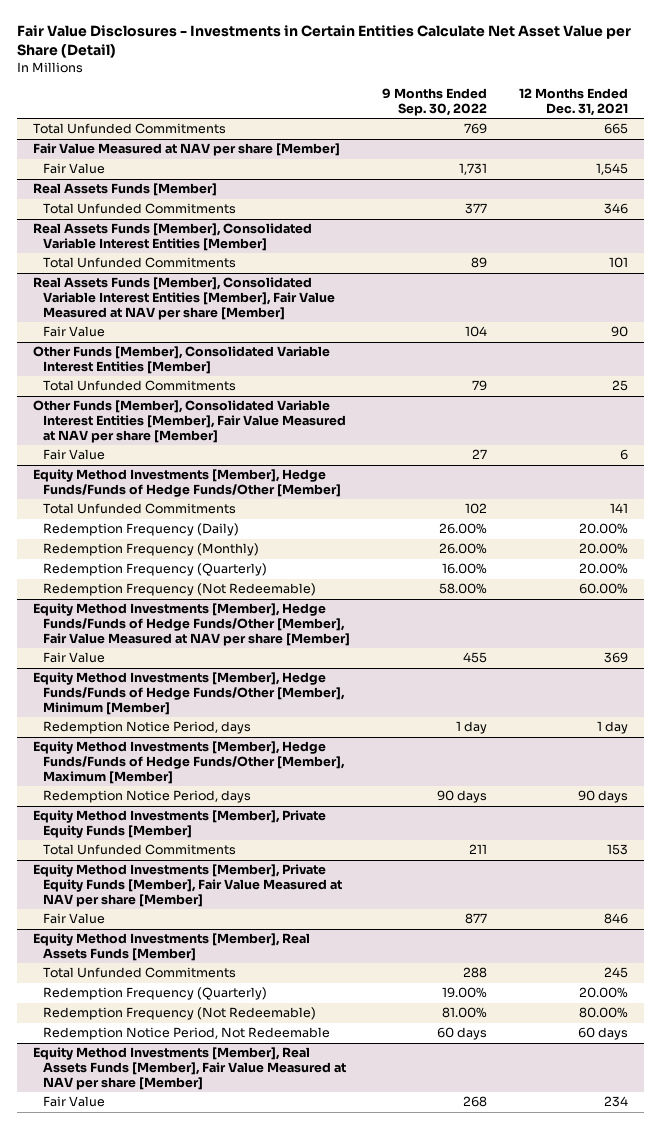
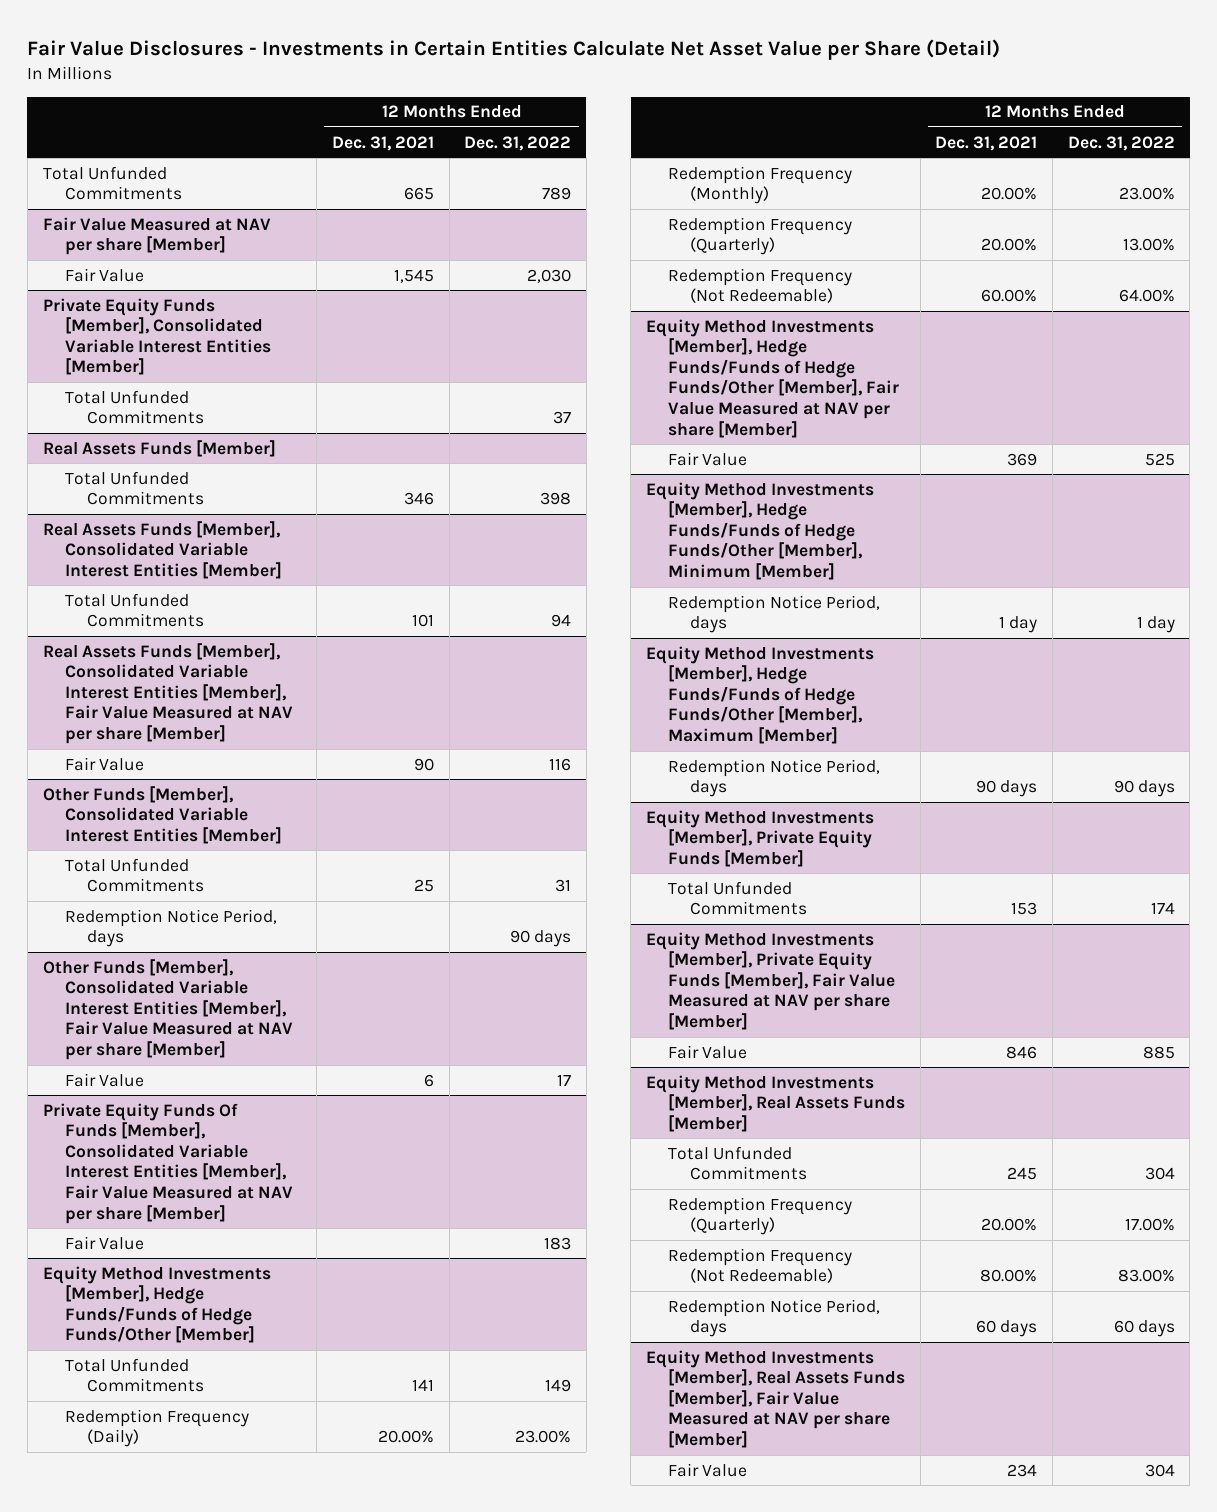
[382,88,488,116] 9 Months Ended Sep. 30, 2022 -> none
none -> [464,135,572,151] Dec. 31, 2022
none -> [42,297,271,376] Private Equity Funds [Member], Consolidated Variable Interest Entities [Member]
none -> [64,389,204,425] Total Unfunded Commitments
none -> [64,908,277,948] Redemption Notice Period, days
none -> [42,1102,293,1224] Private Equity Funds Of Funds [Member], Consolidated Variable Interest Entities [Member], Fair Value Measured at NAV per share [Member]
none -> [64,1235,144,1250] Fair Value
[43,1027,331,1041] Redemption Notice Period, Not Redeemable -> [667,1298,880,1338] Redemption Notice Period, days

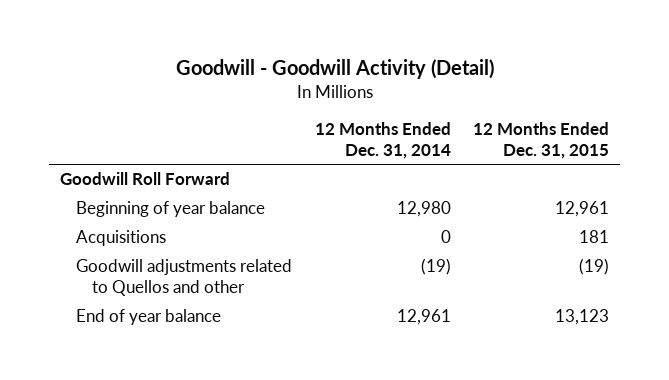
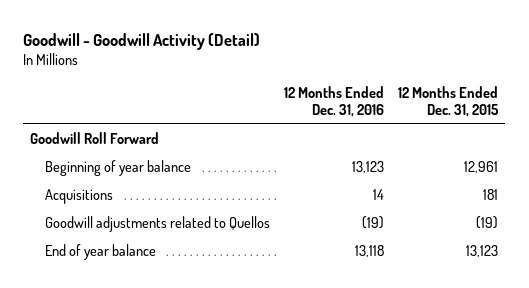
[314,121,451,160] 12 Months Ended Dec. 31, 2014 -> none
none -> [283,86,384,118] 12 Months Ended Dec. 31, 2016
[76,259,293,297] Goodwill adjustments related to Quellos and other -> [44,216,270,233] Goodwill adjustments related to Quellos

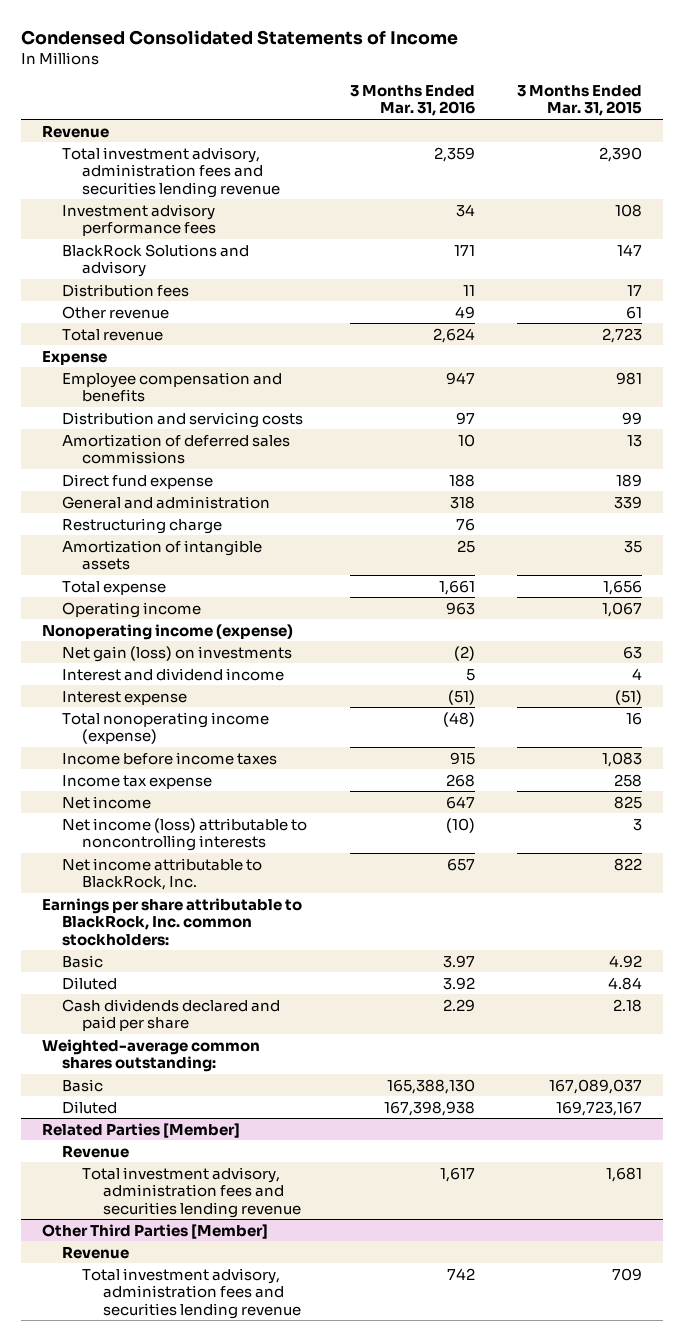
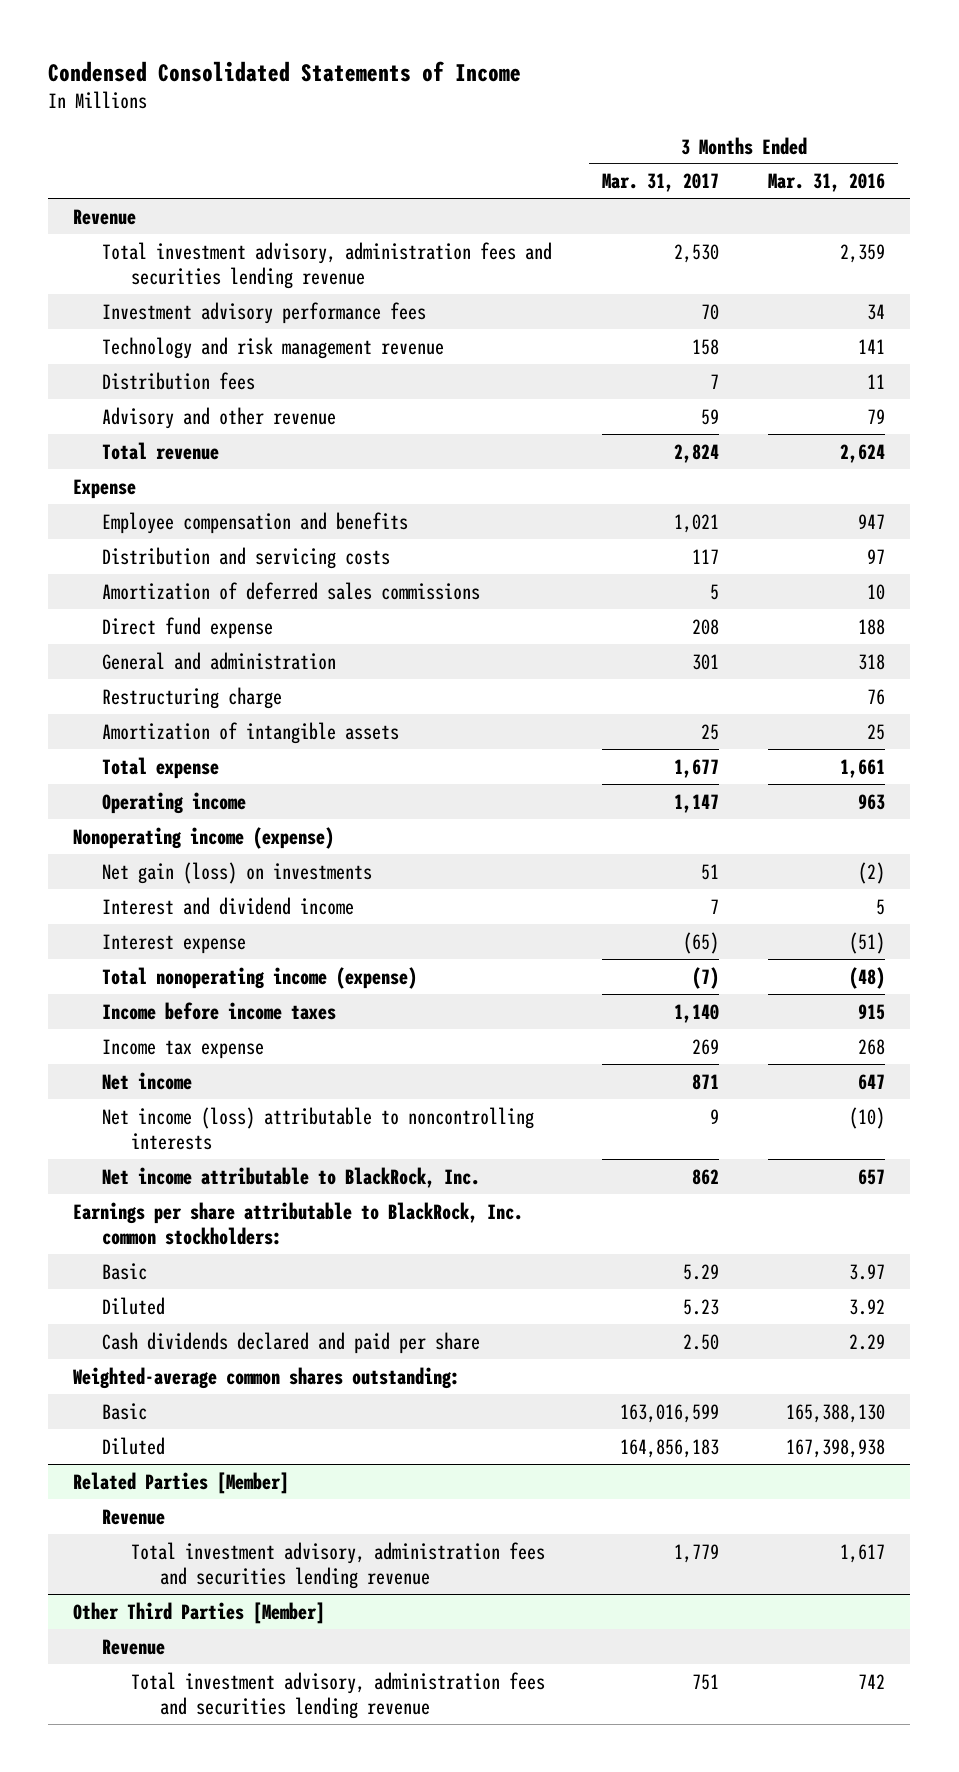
[516,84,642,117] 3 Months Ended Mar. 31, 2015 -> none
none -> [601,173,719,193] Mar. 31, 2017
[62,243,250,278] BlackRock Solutions and advisory -> none
none -> [102,336,445,359] Technology and risk management revenue
[62,305,170,319] Other revenue -> [102,406,337,429] Advisory and other revenue
[454,305,475,319] 49 -> [867,408,886,424] 79

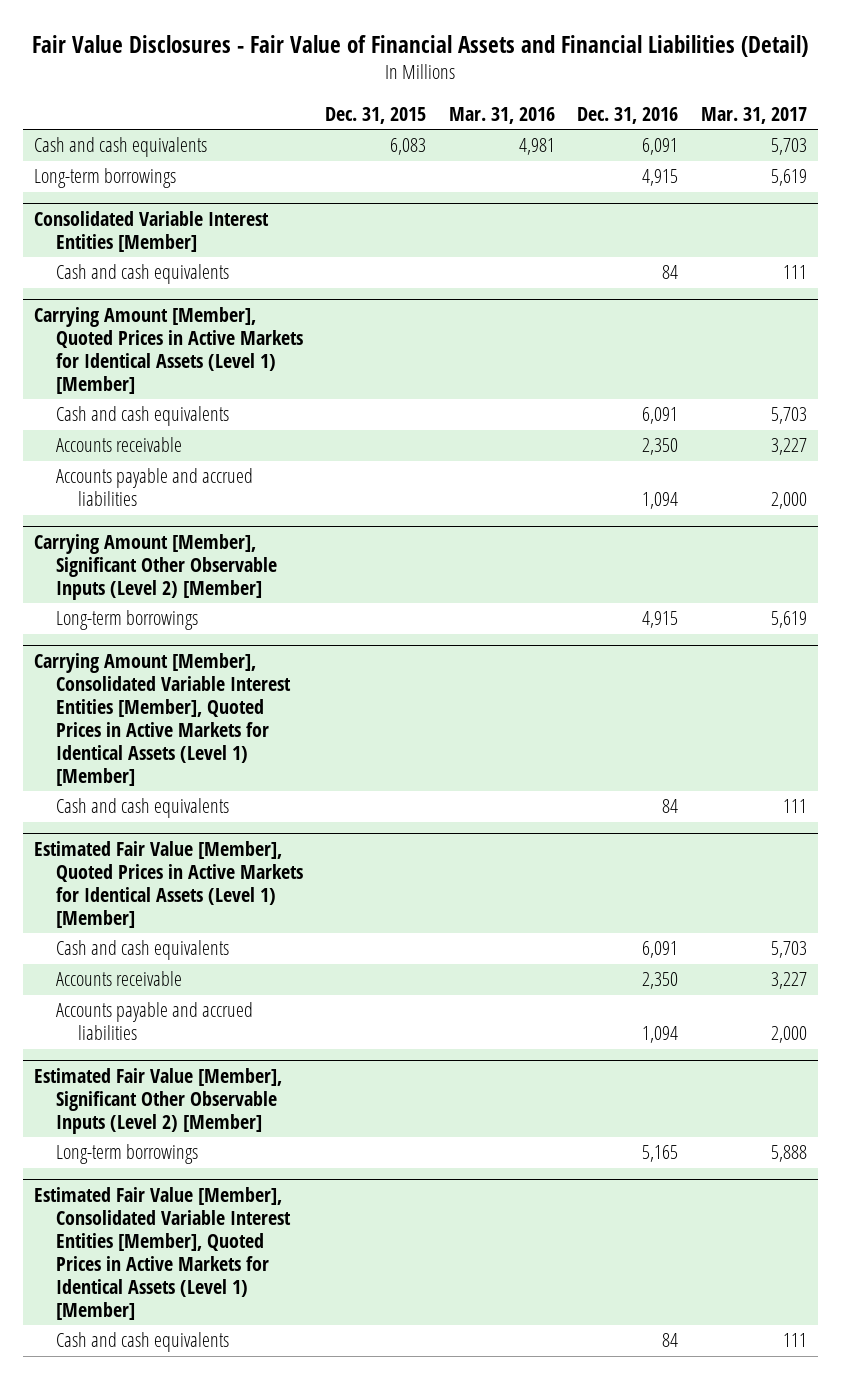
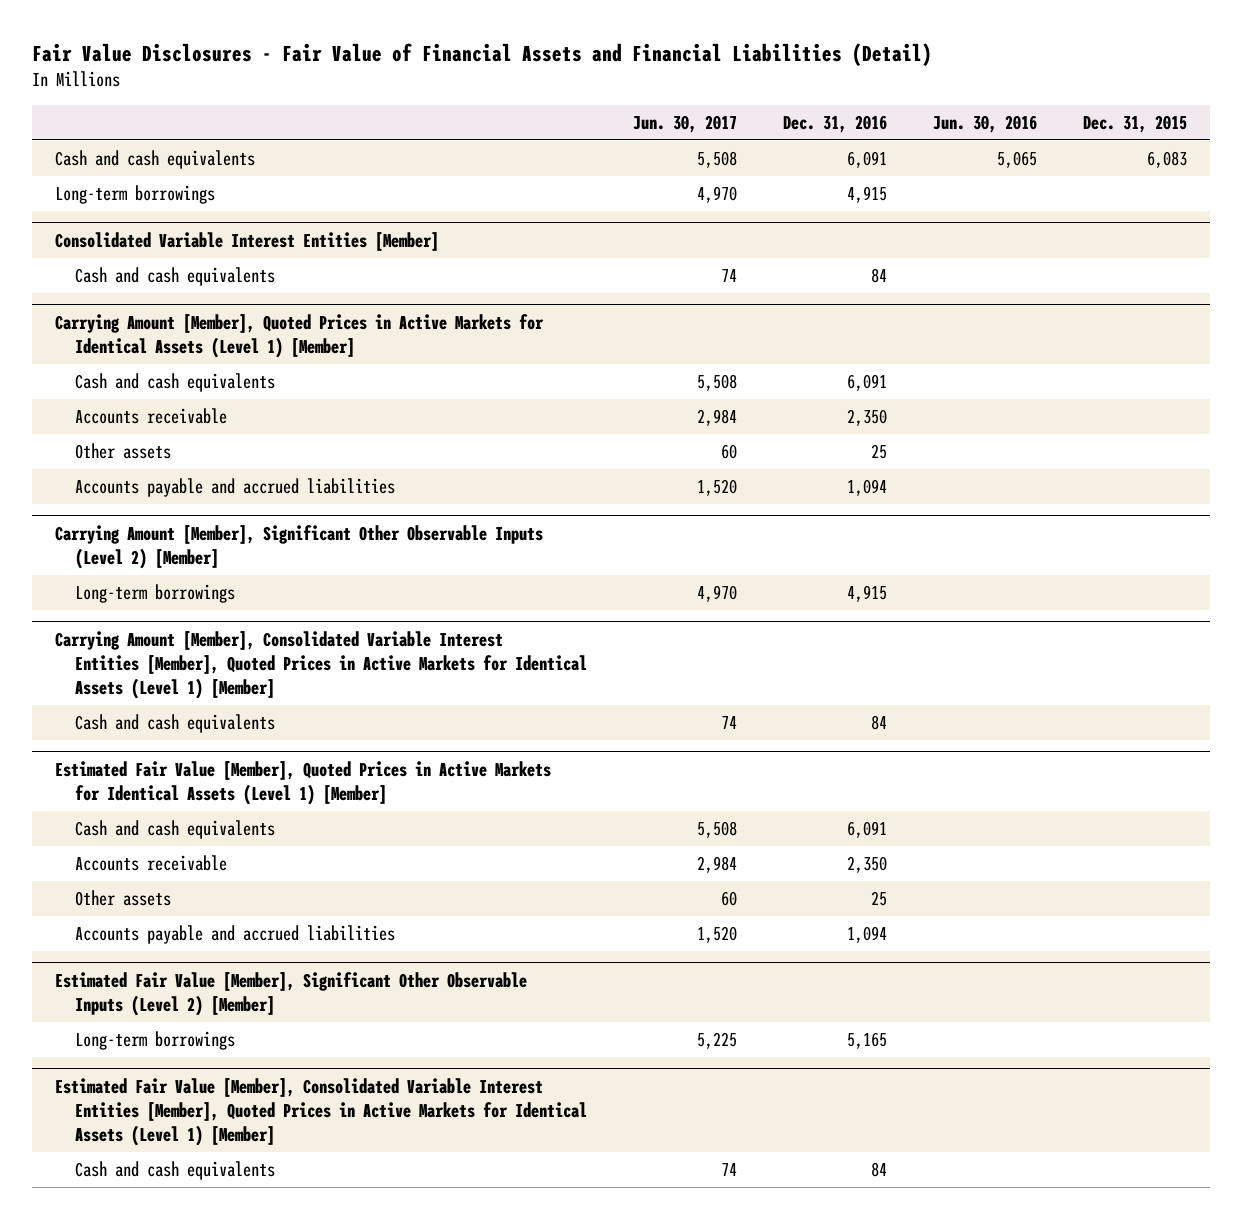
[448,106,555,124] Mar. 31, 2016 -> none
[700,106,807,124] Mar. 31, 2017 -> none
none -> [632,114,737,133] Jun. 30, 2017
none -> [932,114,1037,133] Jun. 30, 2016
none -> [74,442,171,459] Other assets
none -> [74,889,171,906] Other assets

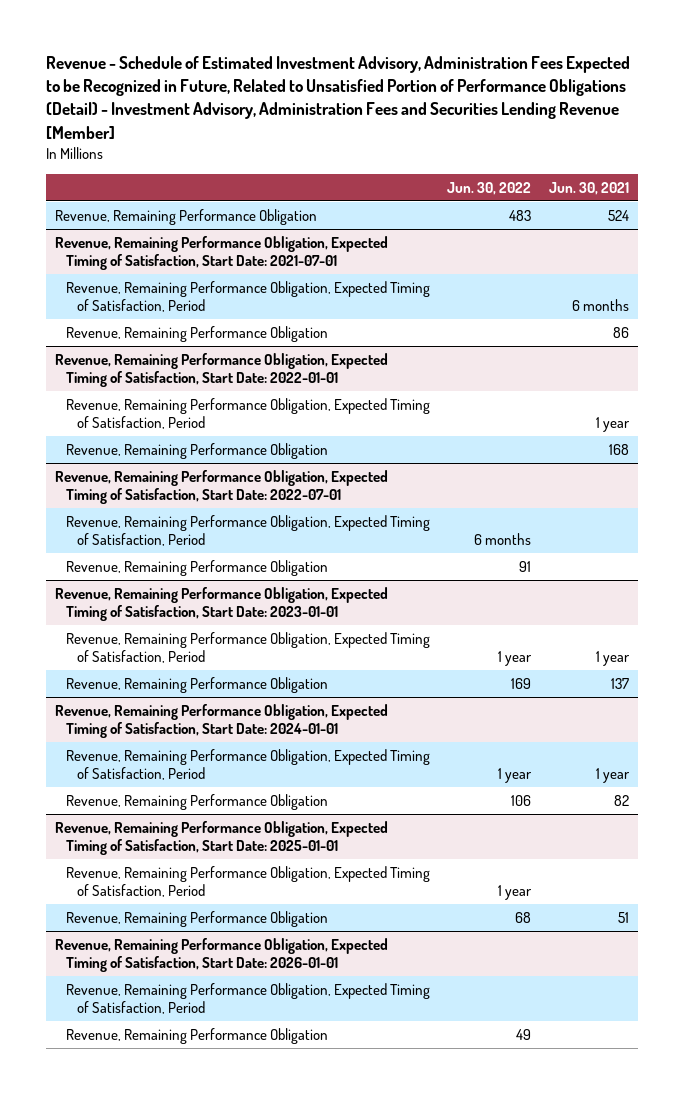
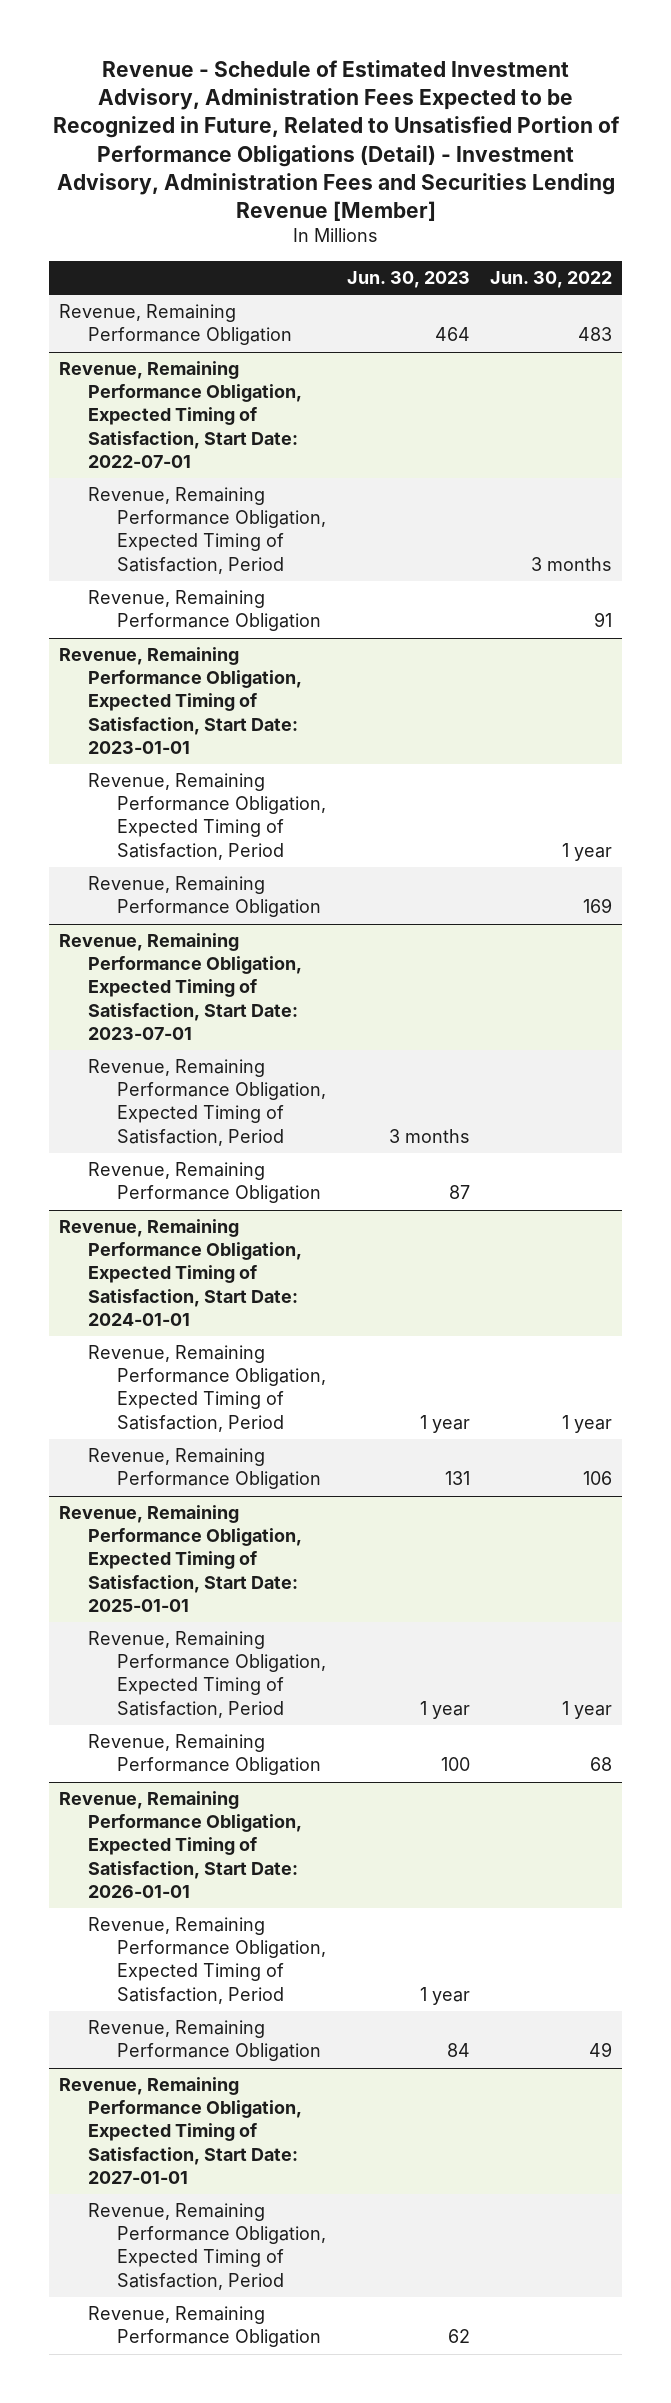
[548,181,629,195] Jun. 30, 2021 -> none
none -> [346,270,470,288] Jun. 30, 2023
[54,235,388,271] Revenue, Remaining Performance Obligation, Expected Timing of Satisfaction, Start Date: 2021-07-01 -> none
[65,280,430,313] Revenue, Remaining Performance Obligation, Expected Timing of Satisfaction, Period -> none
[65,325,328,342] Revenue, Remaining Performance Obligation -> none
[54,352,388,388] Revenue, Remaining Performance Obligation, Expected Timing of Satisfaction, Start Date: 2022-01-01 -> none
[65,397,430,430] Revenue, Remaining Performance Obligation, Expected Timing of Satisfaction, Period -> none
[65,442,328,459] Revenue, Remaining Performance Obligation -> none
[474,533,532,546] 6 months -> [531,556,613,571] 3 months
none -> [59,933,303,1040] Revenue, Remaining Performance Obligation, Expected Timing of Satisfaction, Start Date: 2023-07-01
none -> [88,1059,327,1146] Revenue, Remaining Performance Obligation, Expected Timing of Satisfaction, Period
none -> [88,1162,322,1204] Revenue, Remaining Performance Obligation
none -> [59,2077,303,2184] Revenue, Remaining Performance Obligation, Expected Timing of Satisfaction, Start Date: 2027-01-01
none -> [88,2203,327,2290] Revenue, Remaining Performance Obligation, Expected Timing of Satisfaction, Period
none -> [88,2306,322,2348] Revenue, Remaining Performance Obligation

